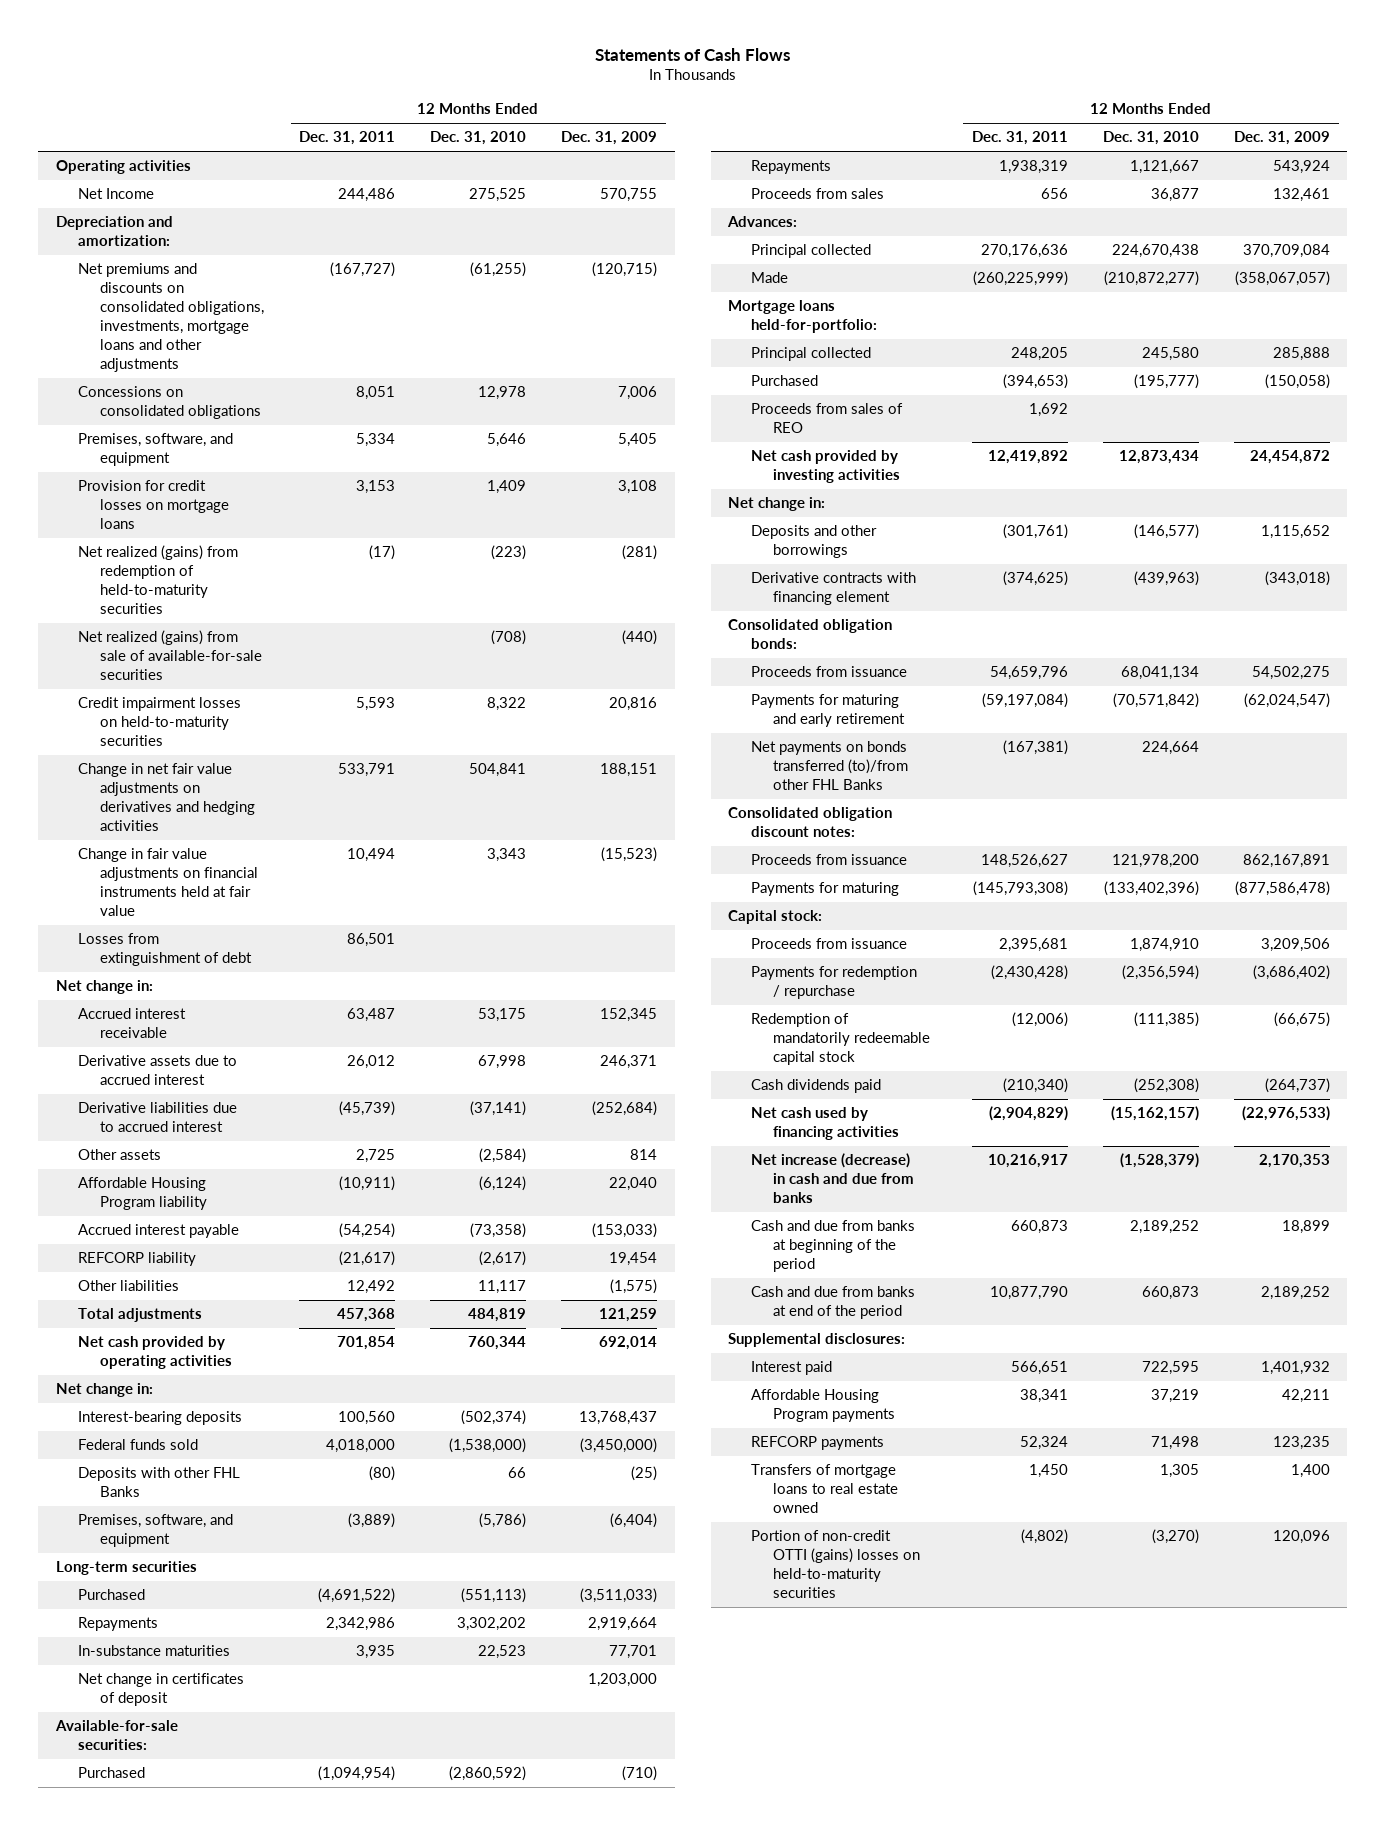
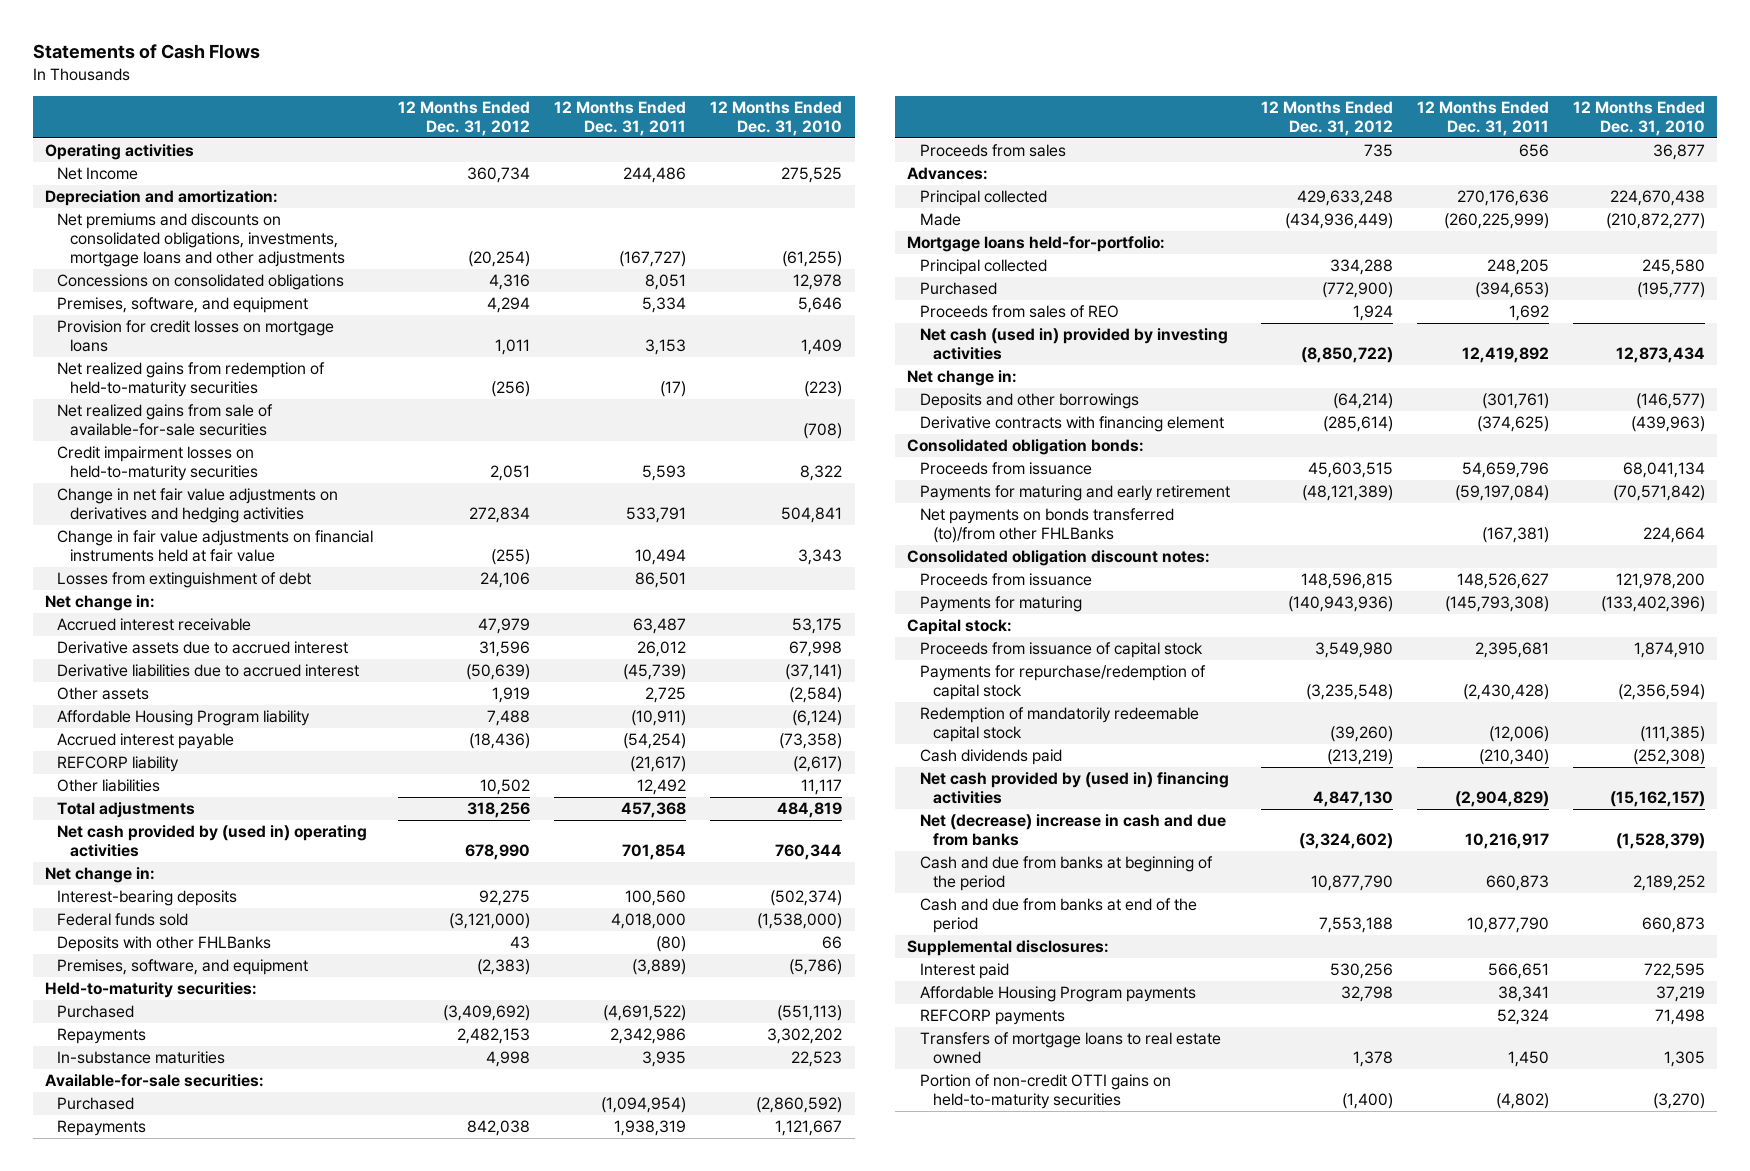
[561,131,658,146] Dec. 31, 2009 -> none
none -> [397,101,530,137] 12 Months Ended Dec. 31, 2012
[77,545,238,614] Net realized (gains) from redemption of held-to-maturity securities -> [57,362,326,398] Net realized gains from redemption of held-to-maturity securities
[77,630,263,681] Net realized (gains) from sale of available-for-sale securities -> [57,404,274,437] Net realized gains from sale of available-for-sale securities
[77,1336,233,1370] Net cash provided by operating activities -> [57,825,368,858] Net cash provided by (used in) operating activities
[77,1467,240,1498] Deposits with other FHL Banks -> [57,936,272,953] Deposits with other FHLBanks
[55,1561,197,1576] Long-term securities -> none
none -> [44,982,257,999] Held-to-maturity securities:
[77,1673,244,1707] Net change in certificates of deposit -> none
[750,450,901,484] Net cash provided by investing activities -> [920,328,1229,361] Net cash (used in) provided by investing activities
[750,741,909,791] Net payments on bonds transferred (to)/from other FHL Banks -> [920,508,1175,544] Net payments on bonds transferred (to)/from other FHLBanks
[750,938,907,950] Proceeds from issuance -> [920,642,1204,659] Proceeds from issuance of capital stock
[750,966,917,1000] Payments for redemption / repurchase -> [920,665,1207,701] Payments for repurchase/redemption of capital stock
[750,1107,900,1141] Net cash used by financing activities -> [920,772,1230,805] Net cash provided by (used in) financing activities
[750,1153,915,1204] Net increase (decrease) in cash and due from banks -> [920,814,1227,847] Net (decrease) increase in cash and due from banks
[750,1530,921,1598] Portion of non-credit OTTI (gains) losses on held-to-maturity securities -> [920,1074,1172,1110] Portion of non-credit OTTI gains on held-to-maturity securities

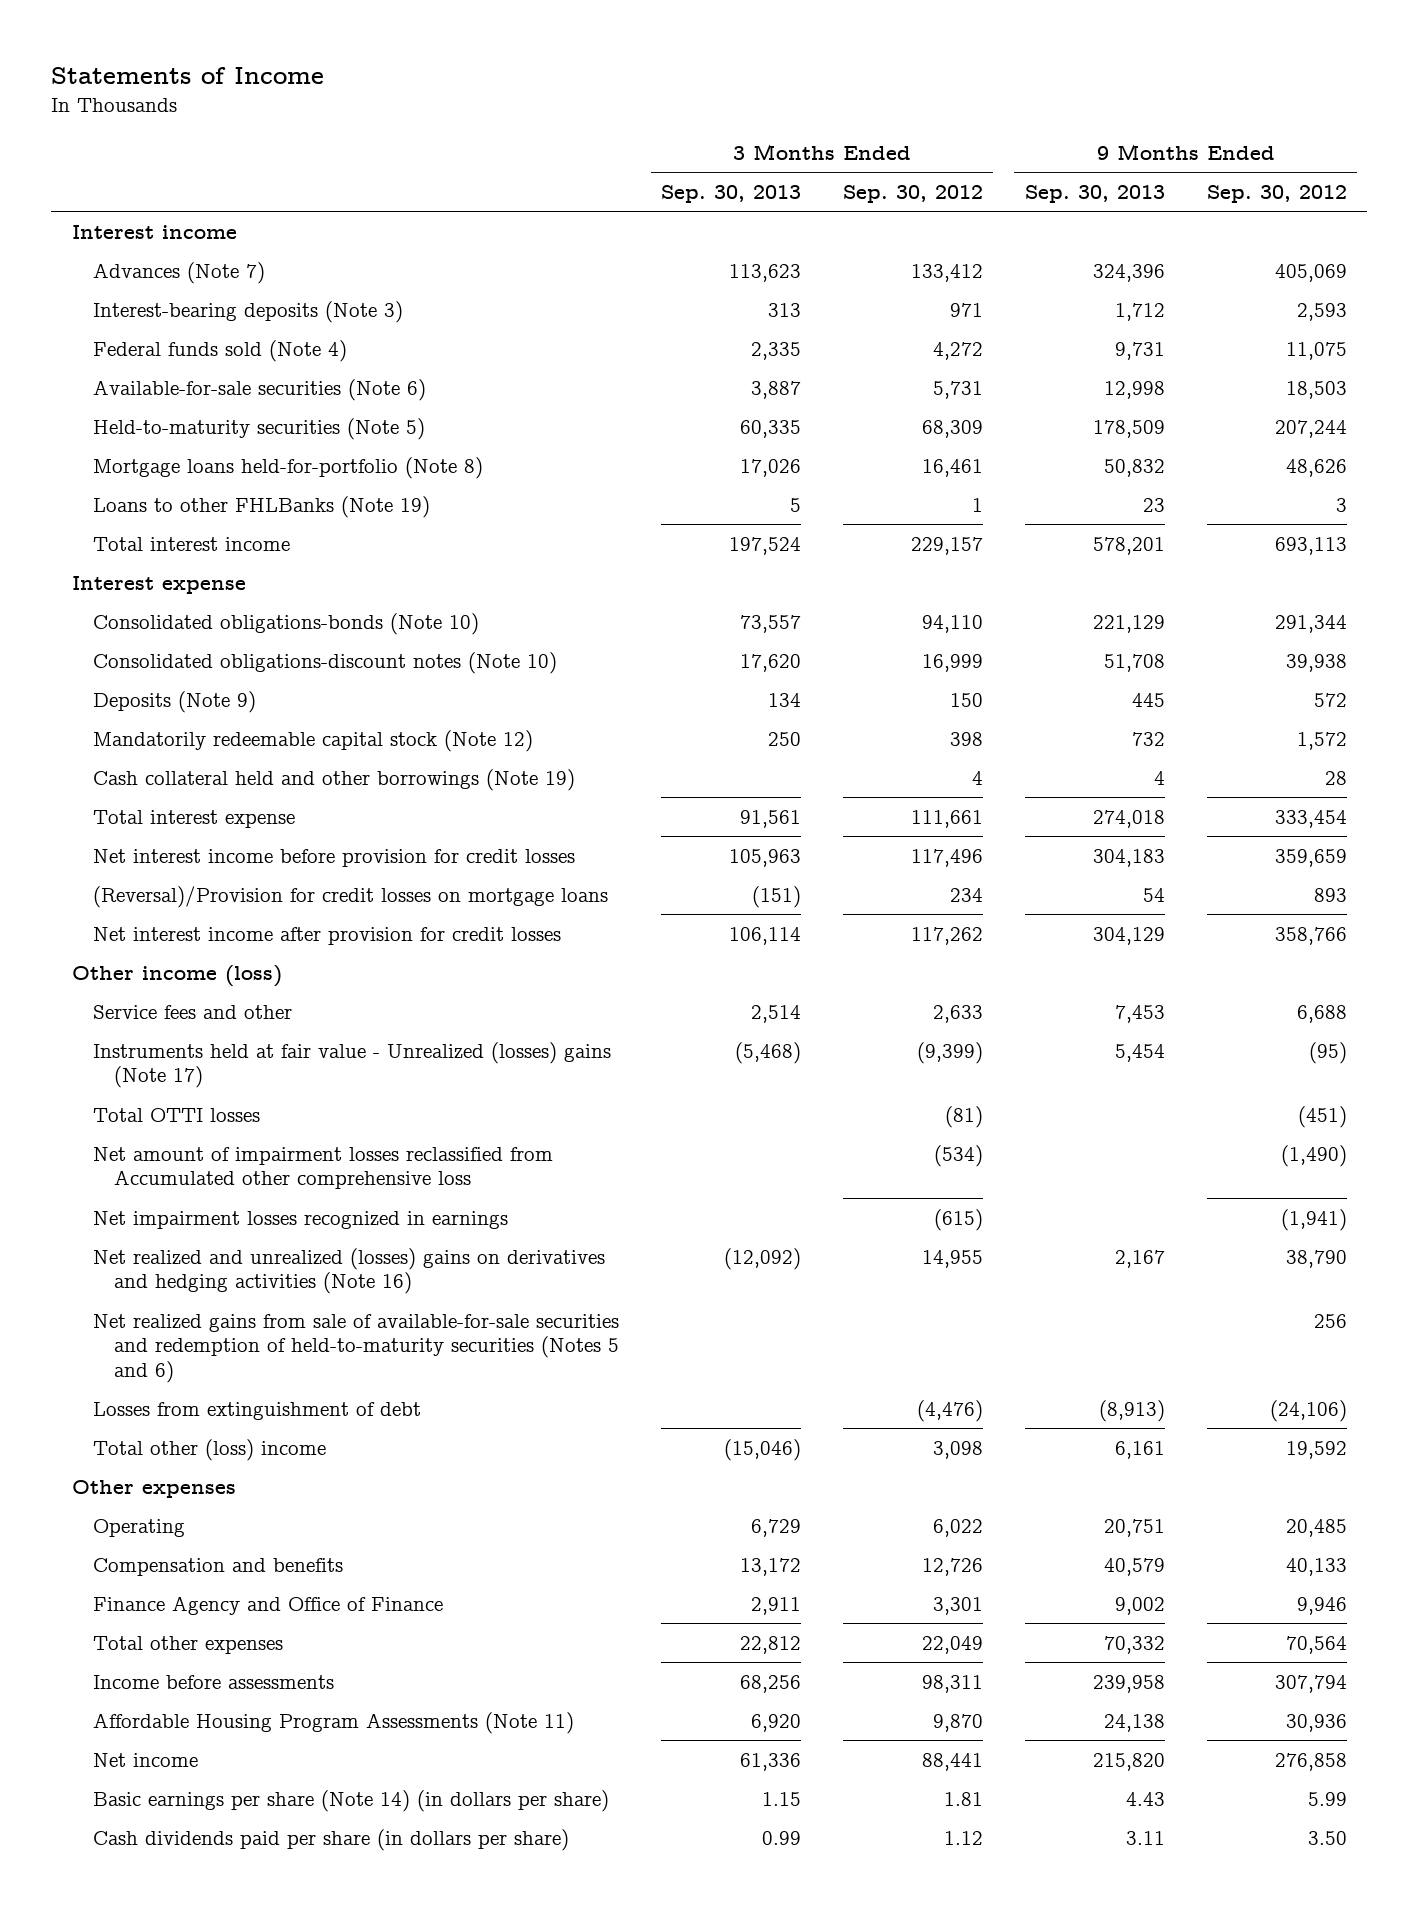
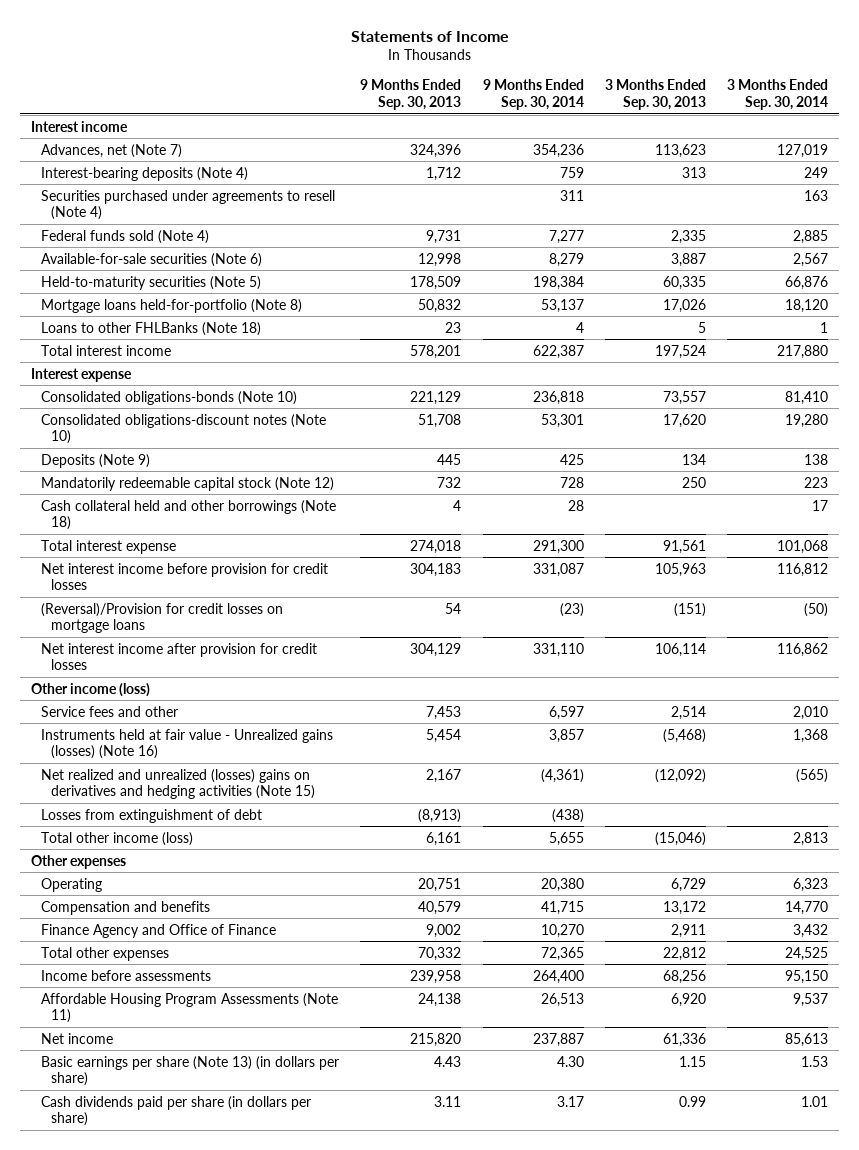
[842,185,983,204] Sep. 30, 2012 -> none
[1206,185,1347,204] Sep. 30, 2012 -> none
none -> [482,79,584,111] 9 Months Ended Sep. 30, 2014
none -> [727,79,829,111] 3 Months Ended Sep. 30, 2014
[93,261,266,284] Advances (Note 7) -> [40,143,182,158] Advances, net (Note 7)
[93,300,404,323] Interest-bearing deposits (Note 3) -> [40,166,248,181] Interest-bearing deposits (Note 4)
none -> [40,189,335,221] Securities purchased under agreements to resell (Note 4)
[93,495,431,518] Loans to other FHLBanks (Note 19) -> [40,321,261,336] Loans to other FHLBanks (Note 18)
[93,768,576,791] Cash collateral held and other borrowings (Note 19) -> [40,499,336,531] Cash collateral held and other borrowings (Note 18)
[93,1107,261,1122] Total OTTI losses -> none
[93,1146,554,1190] Net amount of impairment losses reclassified from Accumulated other comprehensive loss -> none
[93,1210,509,1229] Net impairment losses recognized in earnings -> none
[93,1313,620,1384] Net realized gains from sale of available-for-sale securities and redemption of held-to-maturity securities (Notes 5 and 6) -> none
[93,1041,612,1089] Instruments held at fair value - Unrealized (losses) gains (Note 17) -> [40,728,333,760] Instruments held at fair value - Unrealized gains (losses) (Note 16)
[93,1247,606,1295] Net realized and unrealized (losses) gains on derivatives and hedging activities (Note 16) -> [40,768,315,800] Net realized and unrealized (losses) gains on derivatives and hedging activities (Note 15)
[93,1438,327,1461] Total other (loss) income -> [40,831,193,846] Total other income (loss)
[93,1789,610,1812] Basic earnings per share (Note 14) (in dollars per share) -> [40,1055,339,1087] Basic earnings per share (Note 13) (in dollars per share)

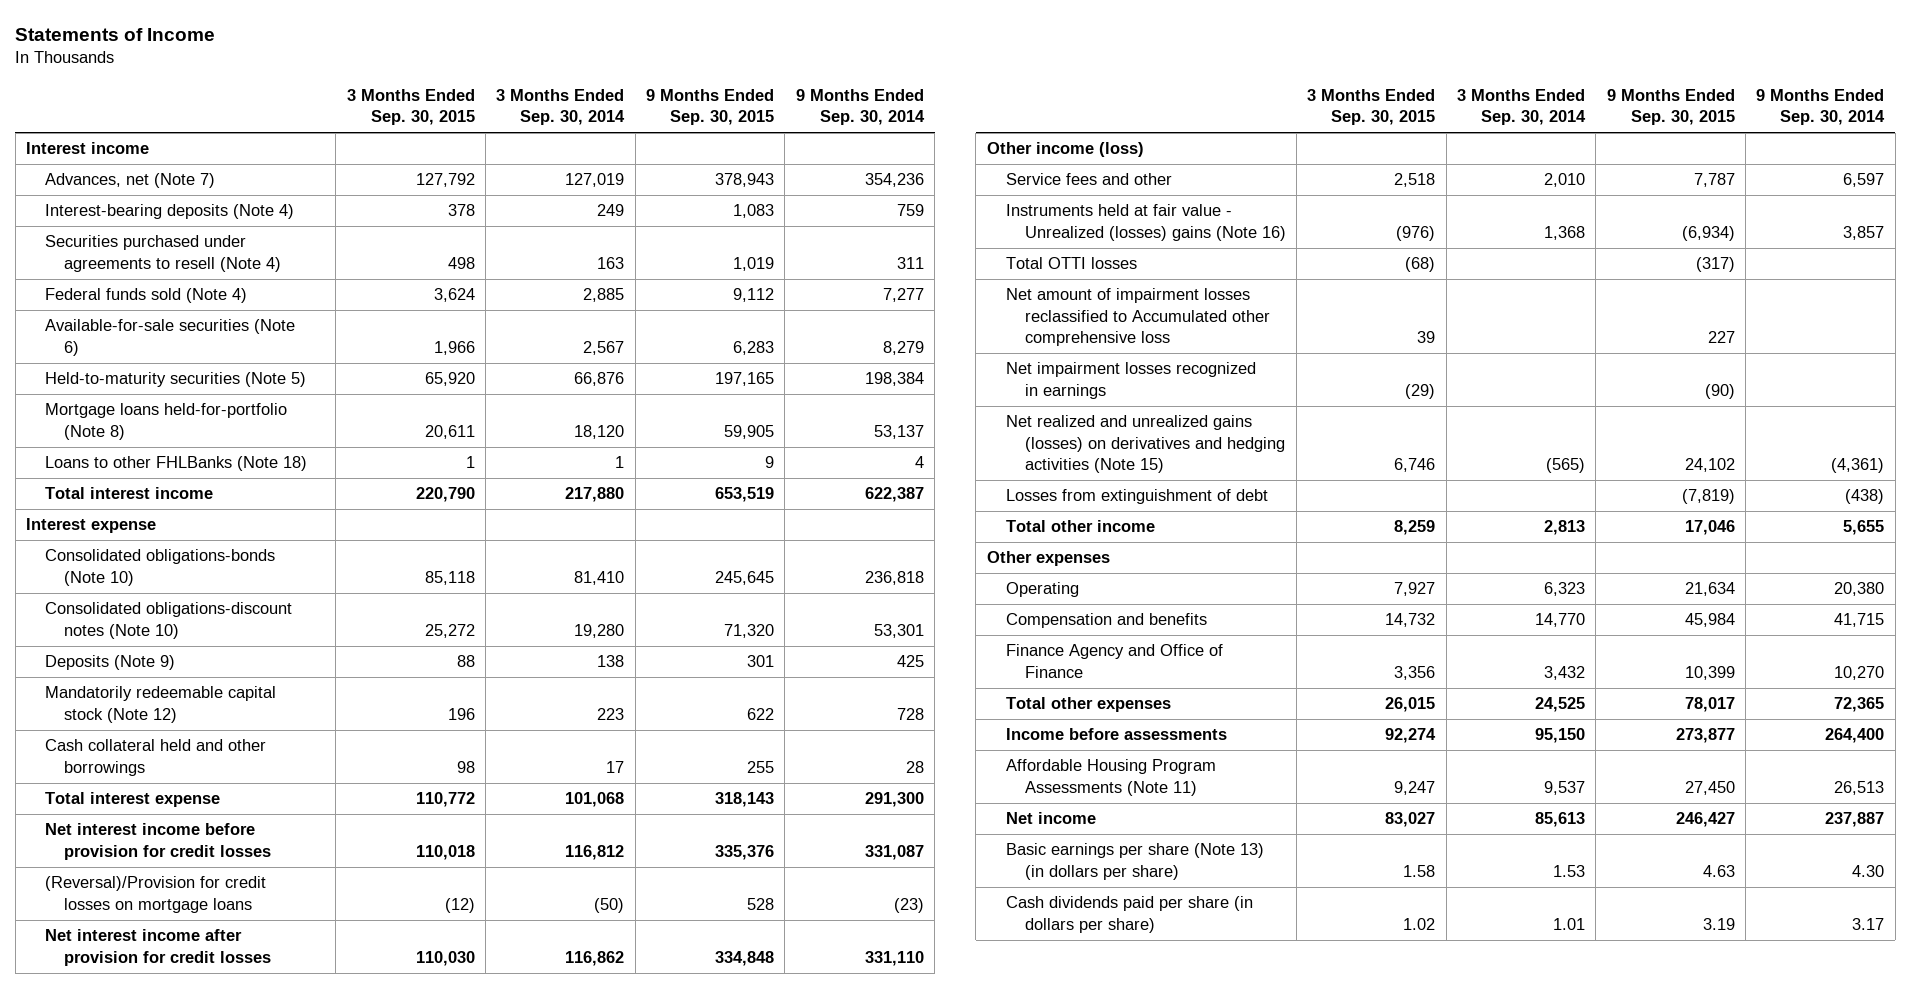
[360,79,462,111] 9 Months Ended Sep. 30, 2013 -> none
[605,79,707,111] 3 Months Ended Sep. 30, 2013 -> none
none -> [346,89,475,126] 3 Months Ended Sep. 30, 2015
none -> [646,89,775,126] 9 Months Ended Sep. 30, 2015
[40,499,336,531] Cash collateral held and other borrowings (Note 18) -> [45,739,267,776] Cash collateral held and other borrowings
[40,728,333,760] Instruments held at fair value - Unrealized gains (losses) (Note 16) -> [1005,204,1286,241] Instruments held at fair value - Unrealized (losses) gains (Note 16)
none -> [1005,257,1137,270] Total OTTI losses
none -> [1005,288,1270,346] Net amount of impairment losses reclassified to Accumulated other comprehensive loss
none -> [1005,362,1256,399] Net impairment losses recognized in earnings
[40,768,315,800] Net realized and unrealized (losses) gains on derivatives and hedging activities (Note 15) -> [1005,415,1285,473] Net realized and unrealized gains (losses) on derivatives and hedging activities (Note 15)
[40,831,193,846] Total other income (loss) -> [1005,520,1155,533] Total other income

